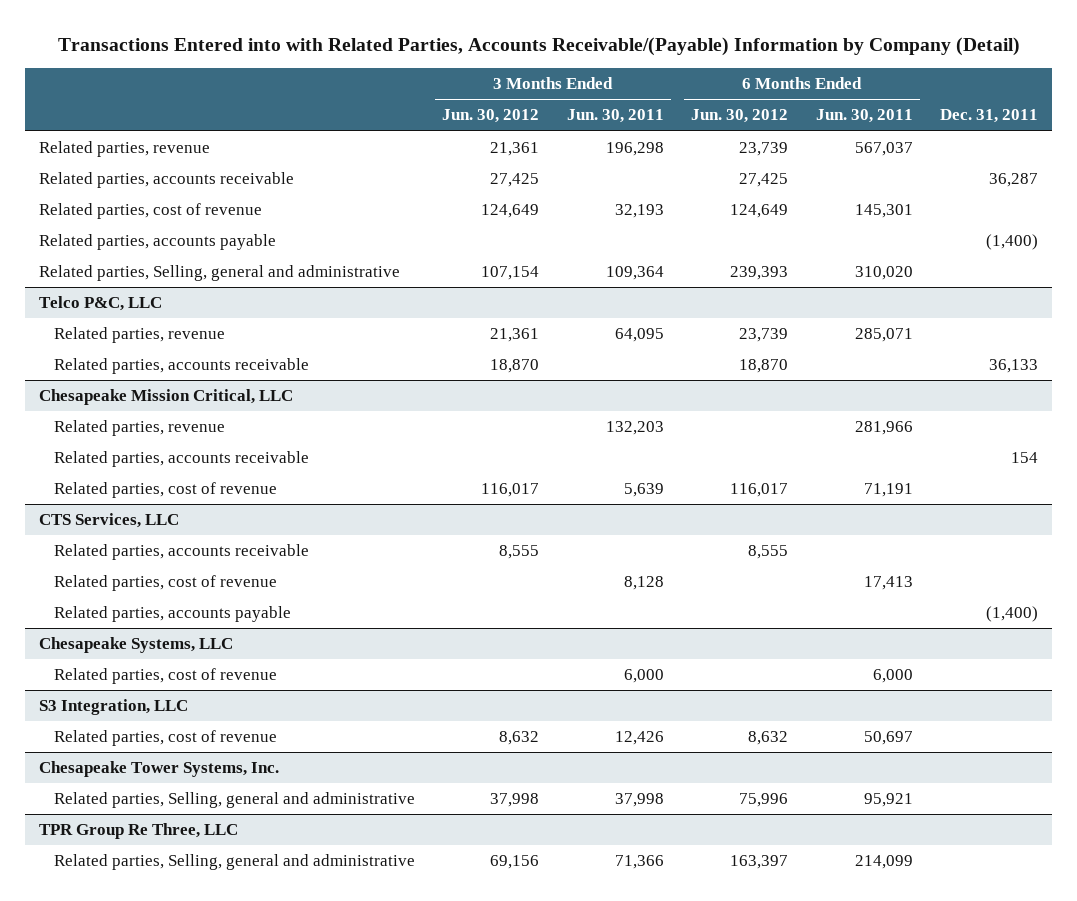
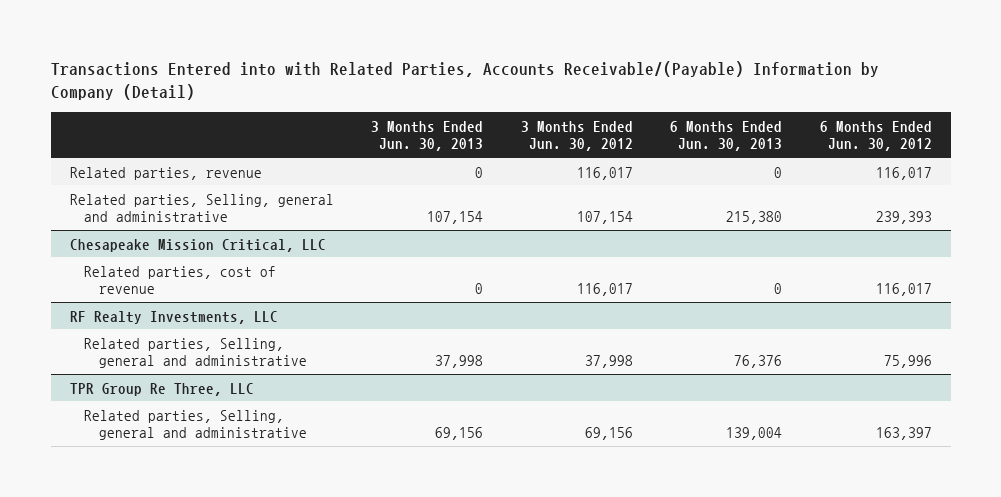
[566,109,664,124] Jun. 30, 2011 -> none
[815,109,913,124] Jun. 30, 2011 -> none
[940,109,1039,124] Dec. 31, 2011 -> none
none -> [371,120,484,152] 3 Months Ended Jun. 30, 2013
none -> [670,120,783,152] 6 Months Ended Jun. 30, 2013
[39,172,295,189] Related parties, accounts receivable -> none
[39,203,263,220] Related parties, cost of revenue -> none
[39,234,277,251] Related parties, accounts payable -> none
[490,142,540,157] 21,361 -> [576,166,633,180] 116,017
[739,142,789,157] 23,739 -> [875,166,932,180] 116,017
[39,296,163,312] Telco P&C, LLC -> none
[53,327,225,344] Related parties, revenue -> none
[53,358,309,375] Related parties, accounts receivable -> none
[53,420,225,437] Related parties, revenue -> none
[53,451,309,468] Related parties, accounts receivable -> none
[39,513,180,529] CTS Services, LLC -> none
[53,544,309,561] Related parties, accounts receivable -> none
[53,575,277,592] Related parties, cost of revenue -> none
[53,606,291,623] Related parties, accounts payable -> none
[39,637,234,654] Chesapeake Systems, LLC -> none
[53,668,277,685] Related parties, cost of revenue -> none
[39,699,189,716] S3 Integration, LLC -> none
[53,730,277,747] Related parties, cost of revenue -> none
[39,761,280,778] Chesapeake Tower Systems, Inc. -> none
none -> [69,310,278,324] RF Realty Investments, LLC

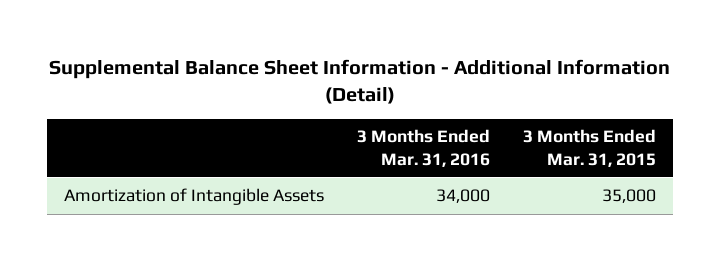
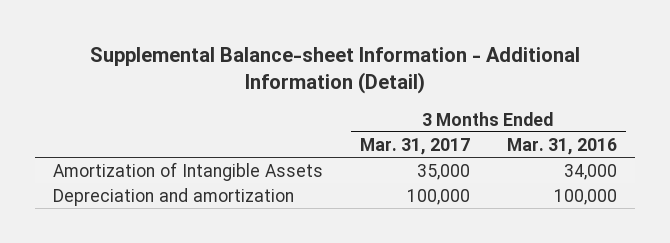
[48,59,670,105] Supplemental Balance Sheet Information - Additional Information (Detail) -> [90,47,581,95] Supplemental Balance-sheet Information - Additional Information (Detail)
[523,128,657,167] 3 Months Ended Mar. 31, 2015 -> none
none -> [360,137,471,155] Mar. 31, 2017
none -> [53,187,295,206] Depreciation and amortization

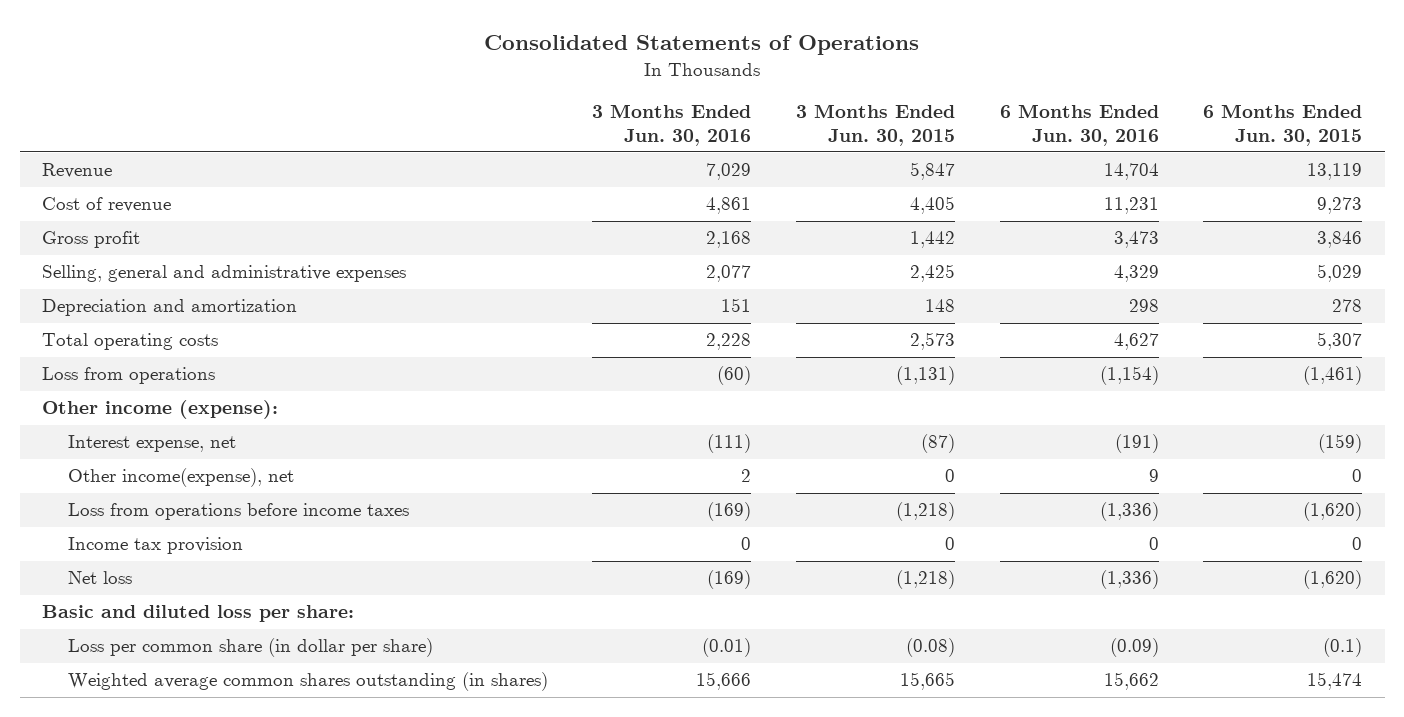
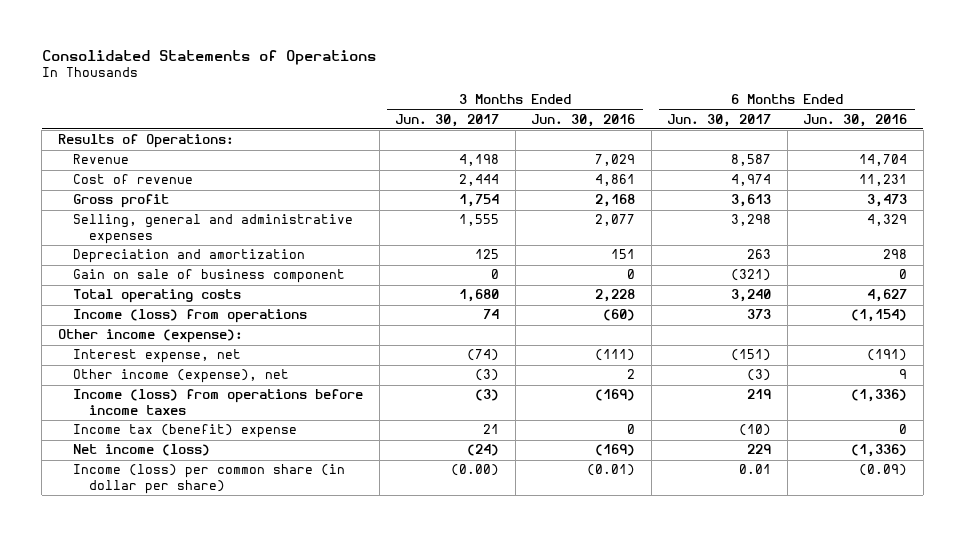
[795,104,955,146] 3 Months Ended Jun. 30, 2015 -> none
[1203,104,1363,146] 6 Months Ended Jun. 30, 2015 -> none
none -> [395,113,500,127] Jun. 30, 2017
none -> [667,113,772,127] Jun. 30, 2017
none -> [57,134,234,149] Results of Operations:
none -> [73,269,346,284] Gain on sale of business component
[42,367,216,385] Loss from operations -> [73,309,308,324] Income (loss) from operations
[42,605,355,623] Basic and diluted loss per share: -> none
[67,672,548,692] Weighted average common shares outstanding (in shares) -> none
[67,468,294,488] Other income(expense), net -> [73,369,290,384] Other income (expense), net
[67,503,409,521] Loss from operations before income taxes -> [73,389,364,415] Income (loss) from operations before income taxes
[67,537,243,555] Income tax provision -> [73,424,298,439] Income tax (benefit) expense
[67,571,132,585] Net loss -> [73,444,211,457] Net income (loss)
[67,638,433,658] Loss per common share (in dollar per share) -> [73,464,346,494] Income (loss) per common share (in dollar per share)

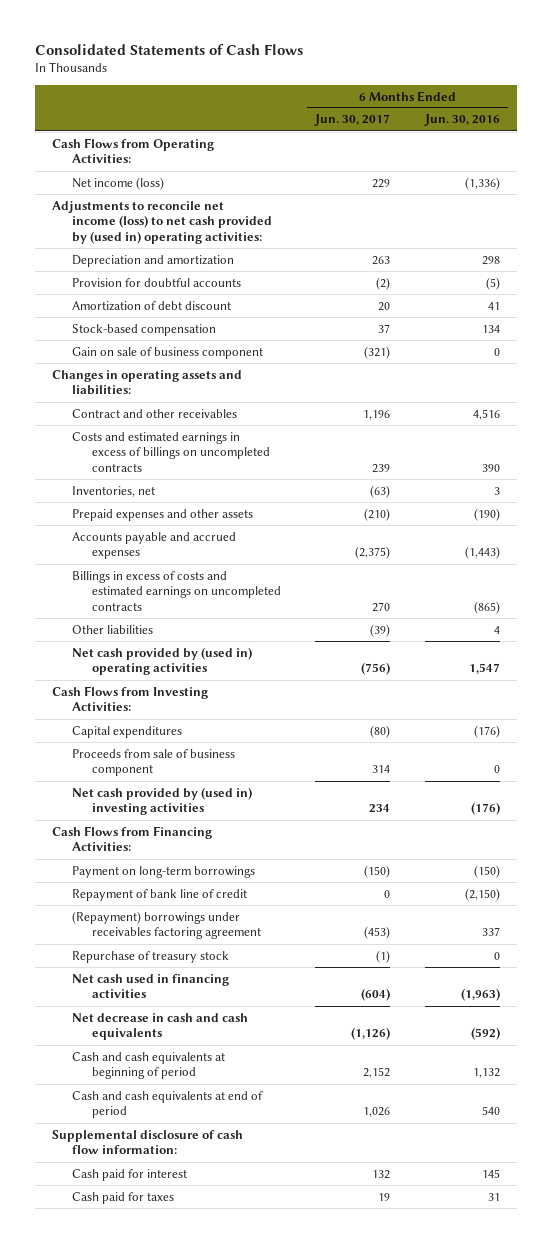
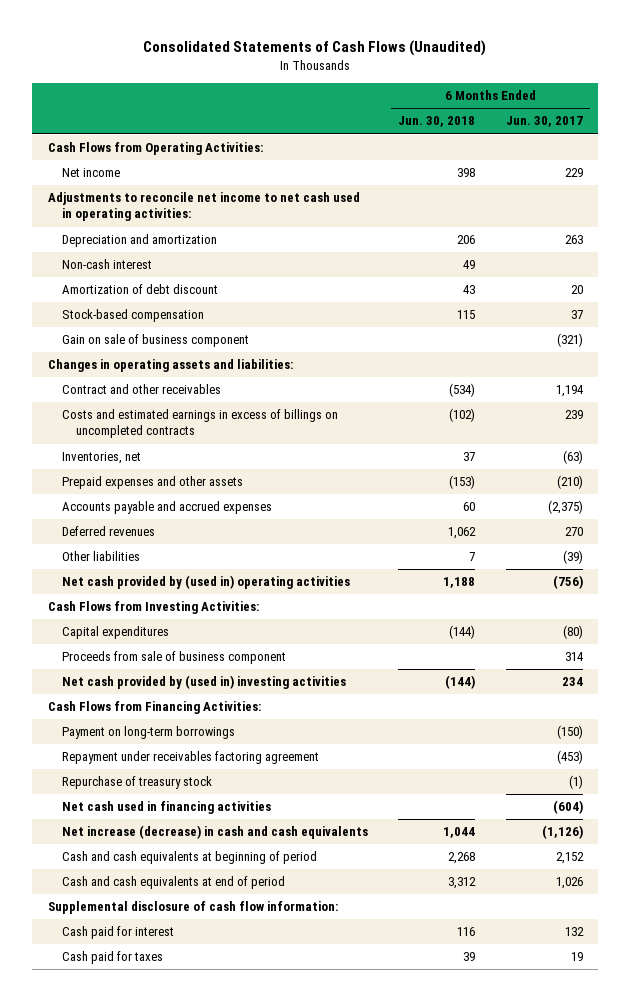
[34,43,303,55] Consolidated Statements of Cash Flows -> [143,40,487,57] Consolidated Statements of Cash Flows (Unaudited)
[423,114,500,127] Jun. 30, 2016 -> none
none -> [398,116,476,128] Jun. 30, 2018
[72,176,165,190] Net income (loss) -> [61,168,120,178] Net income
[52,200,273,245] Adjustments to reconcile net income (loss) to net cash provided by (used in) operating activities: -> [47,192,360,222] Adjustments to reconcile net income to net cash used in operating activities:
[72,277,242,287] Provision for doubtful accounts -> none
none -> [61,259,152,270] Non-cash interest
[363,409,391,420] 1,196 -> [555,385,584,398] 1,194
[72,570,282,612] Billings in excess of costs and estimated earnings on uncompleted contracts -> none
none -> [61,526,155,537] Deferred revenues
[72,888,248,901] Repayment of bank line of credit -> none
[72,910,262,940] (Repayment) borrowings under receivables factoring agreement -> [61,751,319,765] Repayment under receivables factoring agreement
[72,1012,249,1041] Net decrease in cash and cash equivalents -> [61,825,368,840] Net increase (decrease) in cash and cash equivalents

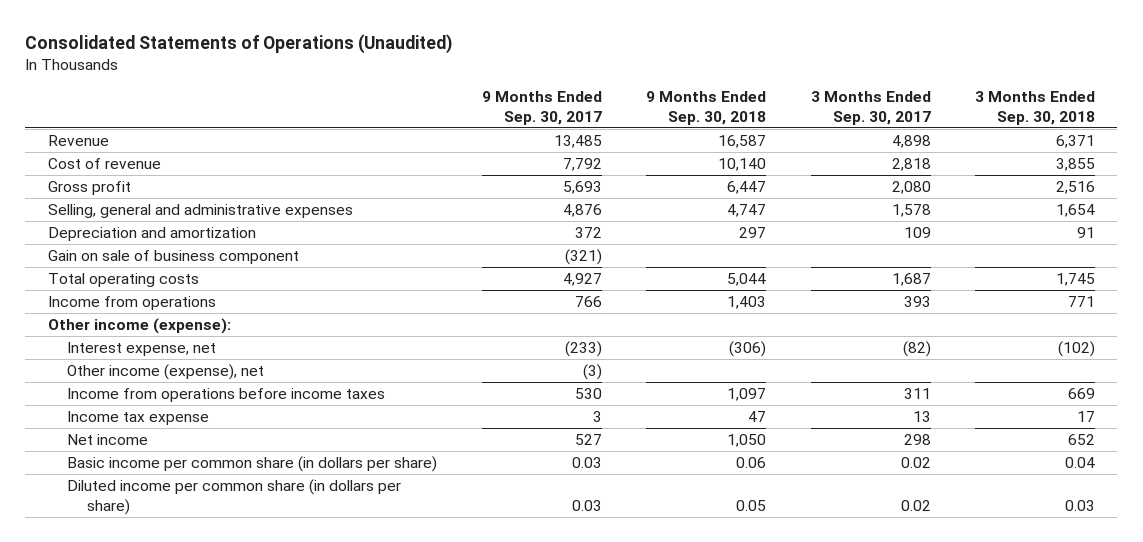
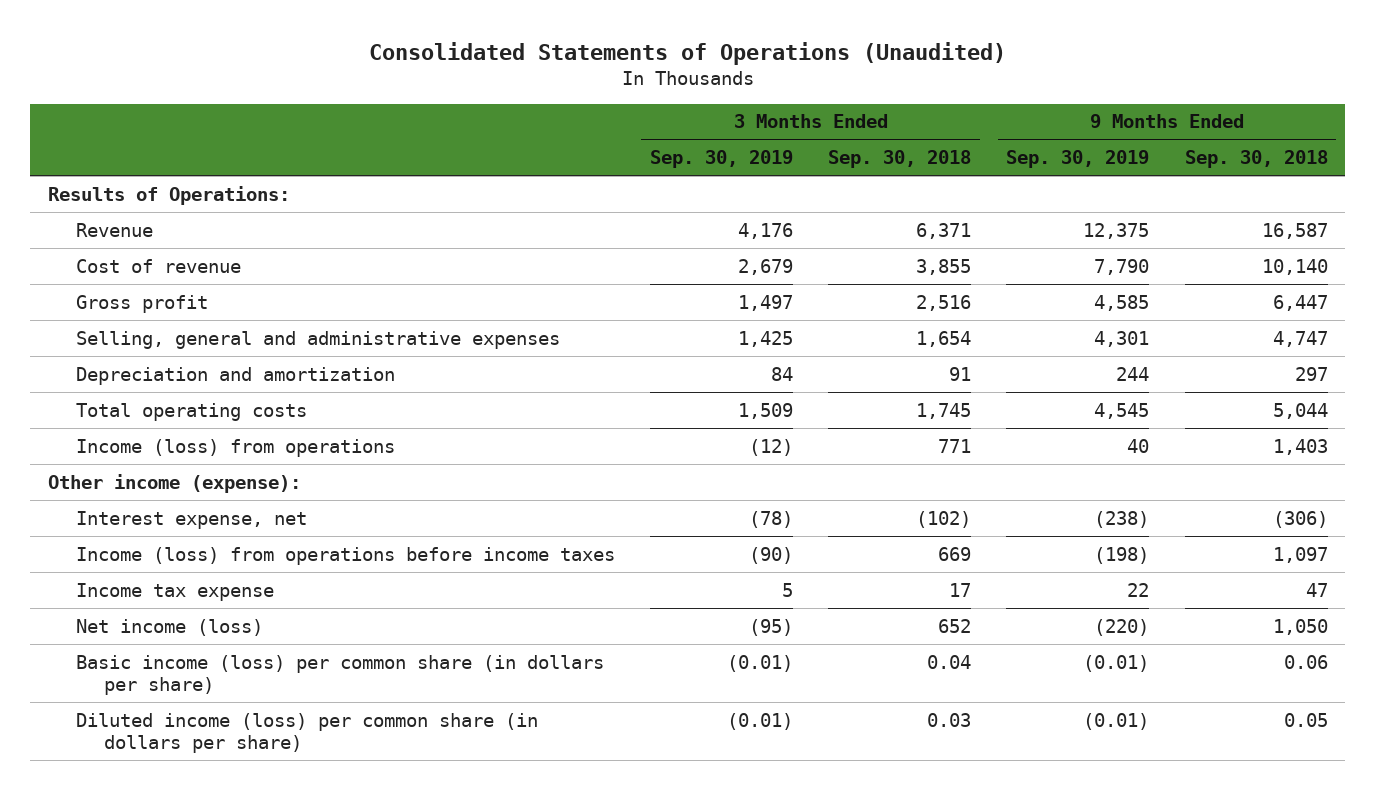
[481,91,602,125] 9 Months Ended Sep. 30, 2017 -> none
[810,91,931,125] 3 Months Ended Sep. 30, 2017 -> none
none -> [650,150,794,169] Sep. 30, 2019
none -> [1006,150,1150,169] Sep. 30, 2019
none -> [47,185,290,205] Results of Operations:
[47,250,299,265] Gain on sale of business component -> none
[47,296,216,311] Income from operations -> [75,438,395,457] Income (loss) from operations
[67,364,265,381] Other income (expense), net -> none
[67,388,386,403] Income from operations before income taxes -> [75,546,615,565] Income (loss) from operations before income taxes
[67,434,149,446] Net income -> [75,618,263,636] Net income (loss)
[67,456,438,473] Basic income per common share (in dollars per share) -> [75,654,604,695] Basic income (loss) per common share (in dollars per share)
[67,479,402,515] Diluted income per common share (in dollars per share) -> [75,712,538,753] Diluted income (loss) per common share (in dollars per share)

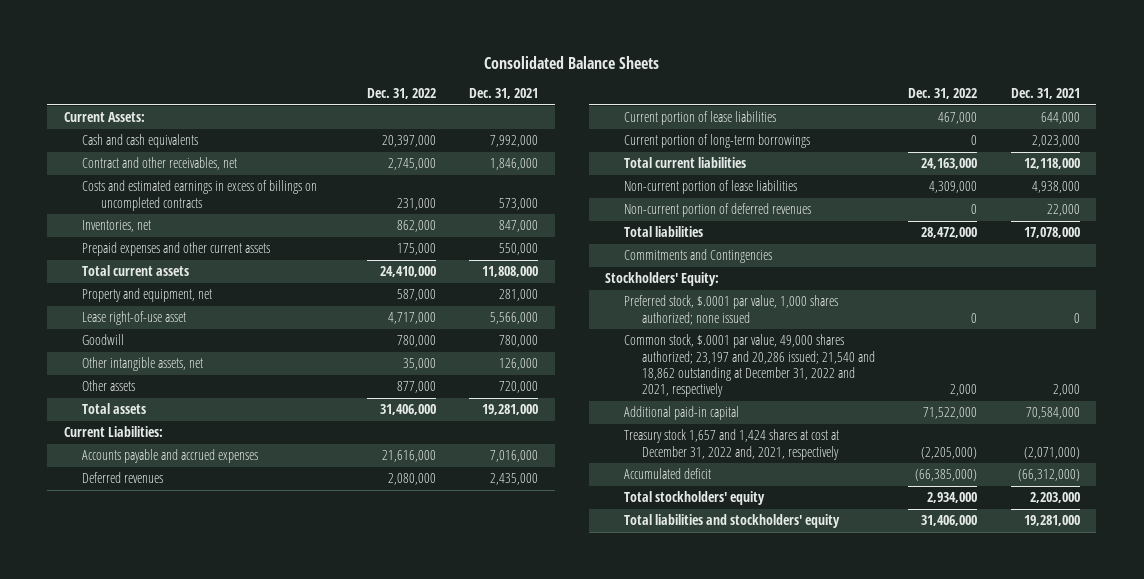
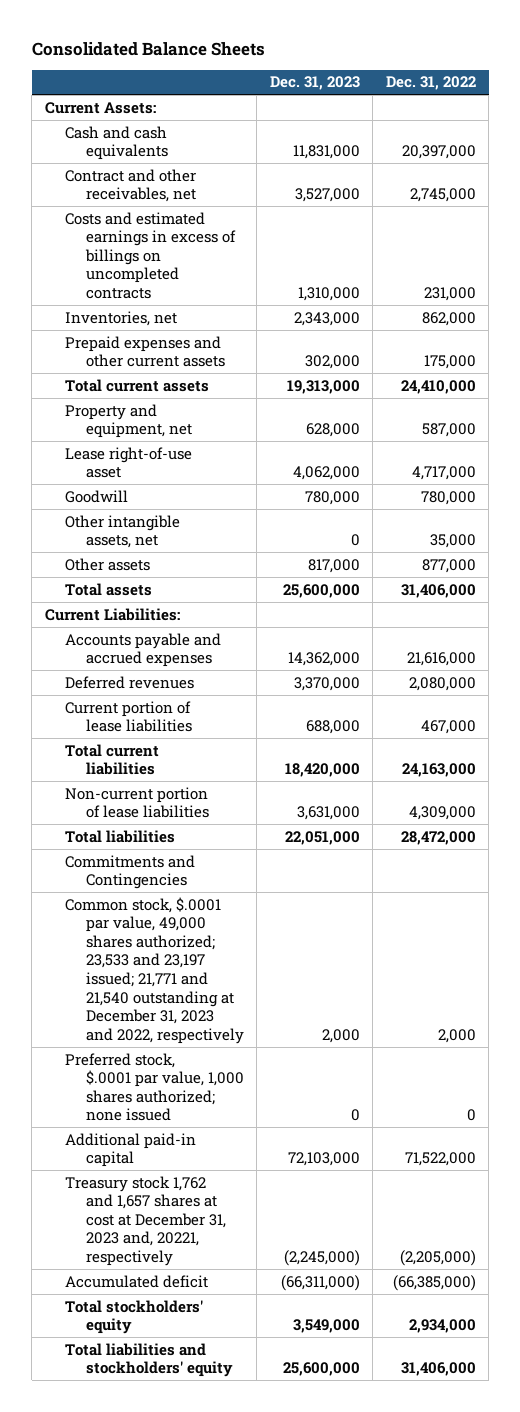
[469,88,539,100] Dec. 31, 2021 -> none
none -> [269,76,360,91] Dec. 31, 2023
[623,134,810,149] Current portion of long-term borrowings -> none
[623,203,811,218] Non-current portion of deferred revenues -> none
[605,272,720,287] Stockholders' Equity: -> none
none -> [65,896,245,1044] Common stock, $.0001 par value, 49,000 shares authorized; 23,533 and 23,197 issued; 21,771 and 21,540 outstanding at December 31, 2023 and 2022, respectively
[623,334,876,398] Common stock, $.0001 par value, 49,000 shares authorized; 23,197 and 20,286 issued; 21,540 and 18,862 outstanding at December 31, 2022 and 2021, respectively -> none
[623,429,840,460] Treasury stock 1,657 and 1,424 shares at cost at December 31, 2022 and, 2021, respectively -> [65,1175,227,1266] Treasury stock 1,762 and 1,657 shares at cost at December 31, 2023 and, 20221, respectively

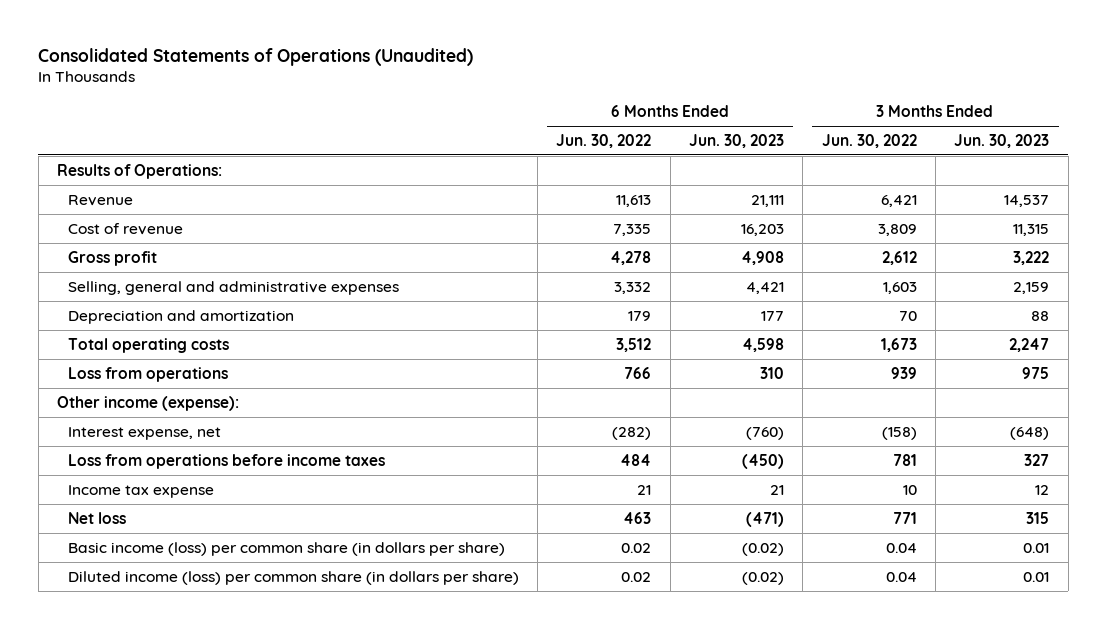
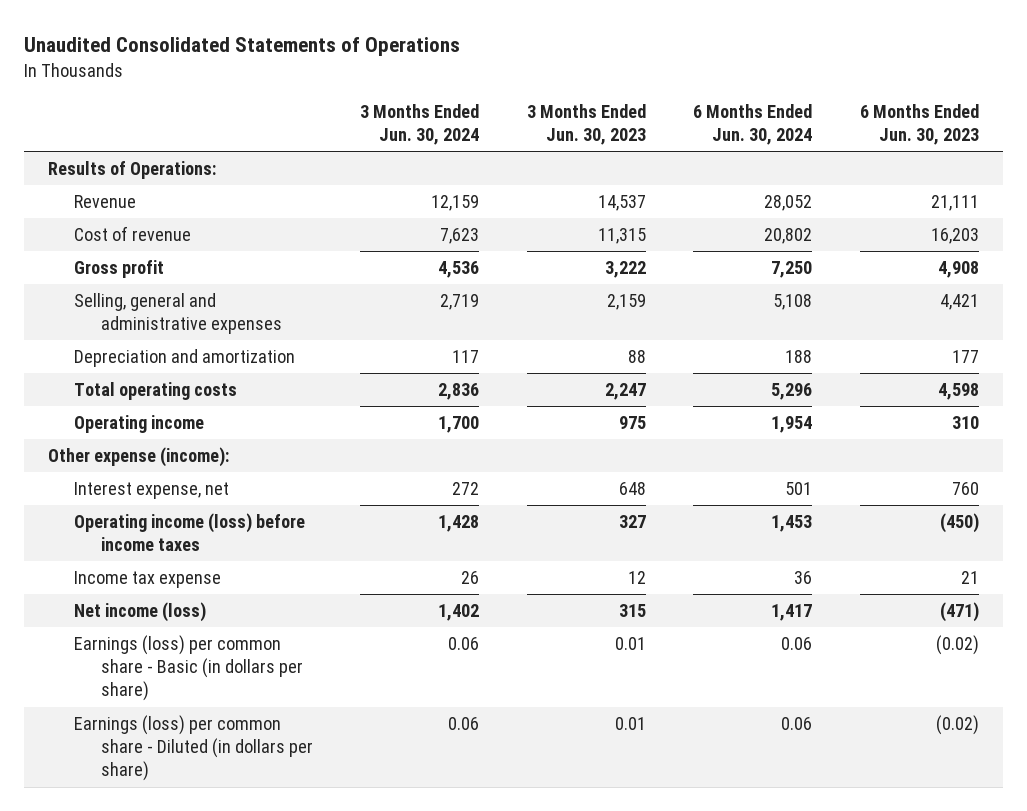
[38,47,474,66] Consolidated Statements of Operations (Unaudited) -> [24,37,461,57] Unaudited Consolidated Statements of Operations
[556,133,652,148] Jun. 30, 2022 -> none
[821,133,917,148] Jun. 30, 2022 -> none
none -> [360,103,480,145] 3 Months Ended Jun. 30, 2024
none -> [693,103,813,145] 6 Months Ended Jun. 30, 2024
[67,366,228,382] Loss from operations -> [74,414,205,433] Operating income
[56,395,239,411] Other income (expense): -> [48,446,230,467] Other expense (income):
[745,426,784,440] (760) -> [951,481,979,495] 760
[1010,426,1050,440] (648) -> [618,481,646,495] 648
[67,453,385,469] Loss from operations before income taxes -> [74,512,306,552] Operating income (loss) before income taxes
[67,511,126,524] Net loss -> [74,601,207,622] Net income (loss)
[67,541,505,556] Basic income (loss) per common share (in dollars per share) -> [74,634,303,702] Earnings (loss) per common share - Basic (in dollars per share)
[67,570,519,585] Diluted income (loss) per common share (in dollars per share) -> [74,714,313,782] Earnings (loss) per common share - Diluted (in dollars per share)

